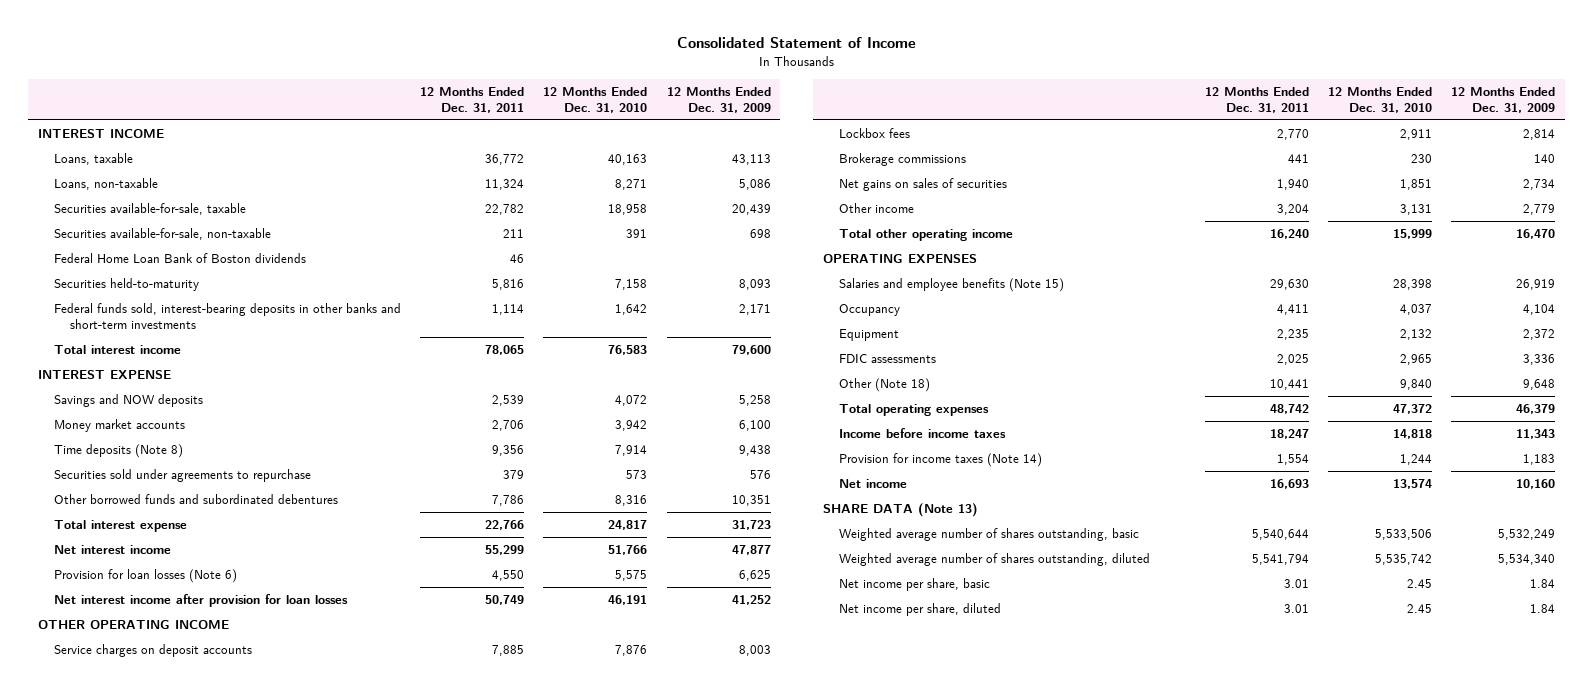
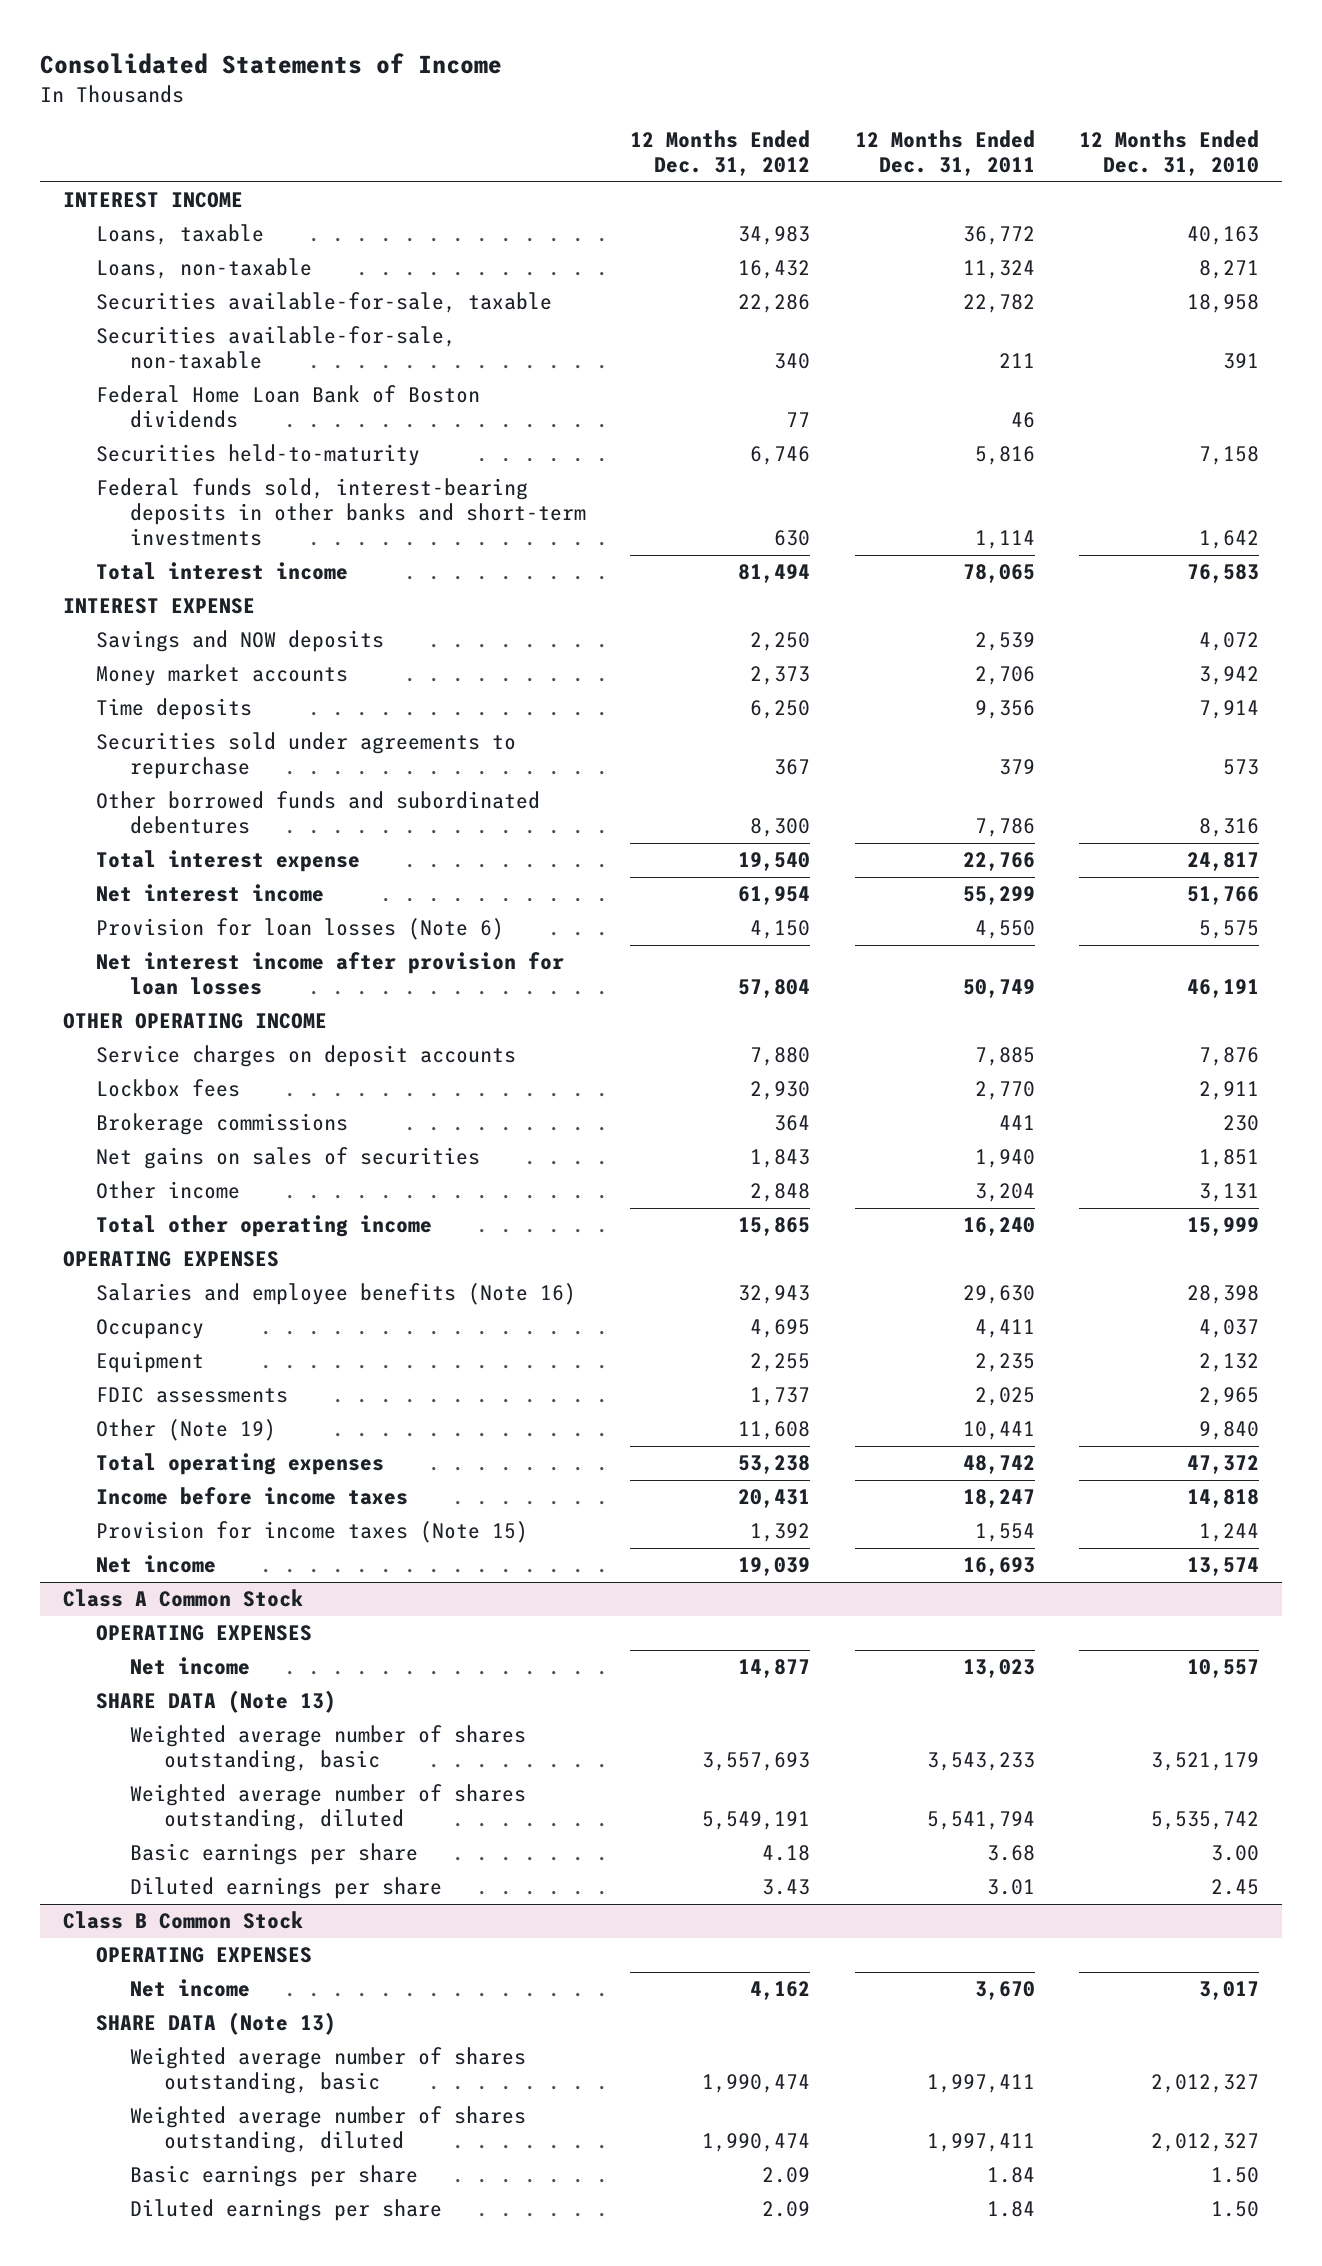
[676,37,916,49] Consolidated Statement of Income -> [40,53,503,75] Consolidated Statements of Income
[666,86,771,113] 12 Months Ended Dec. 31, 2009 -> none
none -> [630,130,811,177] 12 Months Ended Dec. 31, 2012
[54,443,184,458] Time deposits (Note 8) -> [96,698,253,721] Time deposits
[838,277,1064,292] Salaries and employee benefits (Note 15) -> [96,1283,577,1306] Salaries and employee benefits (Note 16)
[838,377,930,392] Other (Note 18) -> [96,1419,277,1442] Other (Note 19)
[838,452,1042,467] Provision for income taxes (Note 14) -> [96,1521,529,1544] Provision for income taxes (Note 15)
none -> [62,1589,303,1608] Class A Common Stock
none -> [96,1625,313,1642] OPERATING EXPENSES
none -> [129,1657,250,1676] Net income
[1251,528,1309,540] 5,540,644 -> [926,1752,1035,1772] 3,543,233
[1375,528,1433,540] 5,533,506 -> [1151,1752,1260,1772] 3,521,179
[838,577,990,591] Net income per share, basic -> [129,1843,418,1866] Basic earnings per share
[1283,578,1309,588] 3.01 -> [986,1845,1035,1862] 3.68
[1407,578,1433,588] 2.45 -> [1211,1845,1260,1862] 3.00
[838,602,1001,616] Net income per share, diluted -> [129,1877,442,1900] Diluted earnings per share
none -> [62,1911,303,1930] Class B Common Stock
none -> [96,1947,313,1964] OPERATING EXPENSES
none -> [129,1979,250,1998] Net income
none -> [96,2012,337,2036] SHARE DATA (Note 13)
none -> [129,2047,526,2095] Weighted average number of shares outstanding, basic
none -> [129,2106,526,2154] Weighted average number of shares outstanding, diluted
none -> [129,2165,418,2188] Basic earnings per share
none -> [129,2199,442,2222] Diluted earnings per share

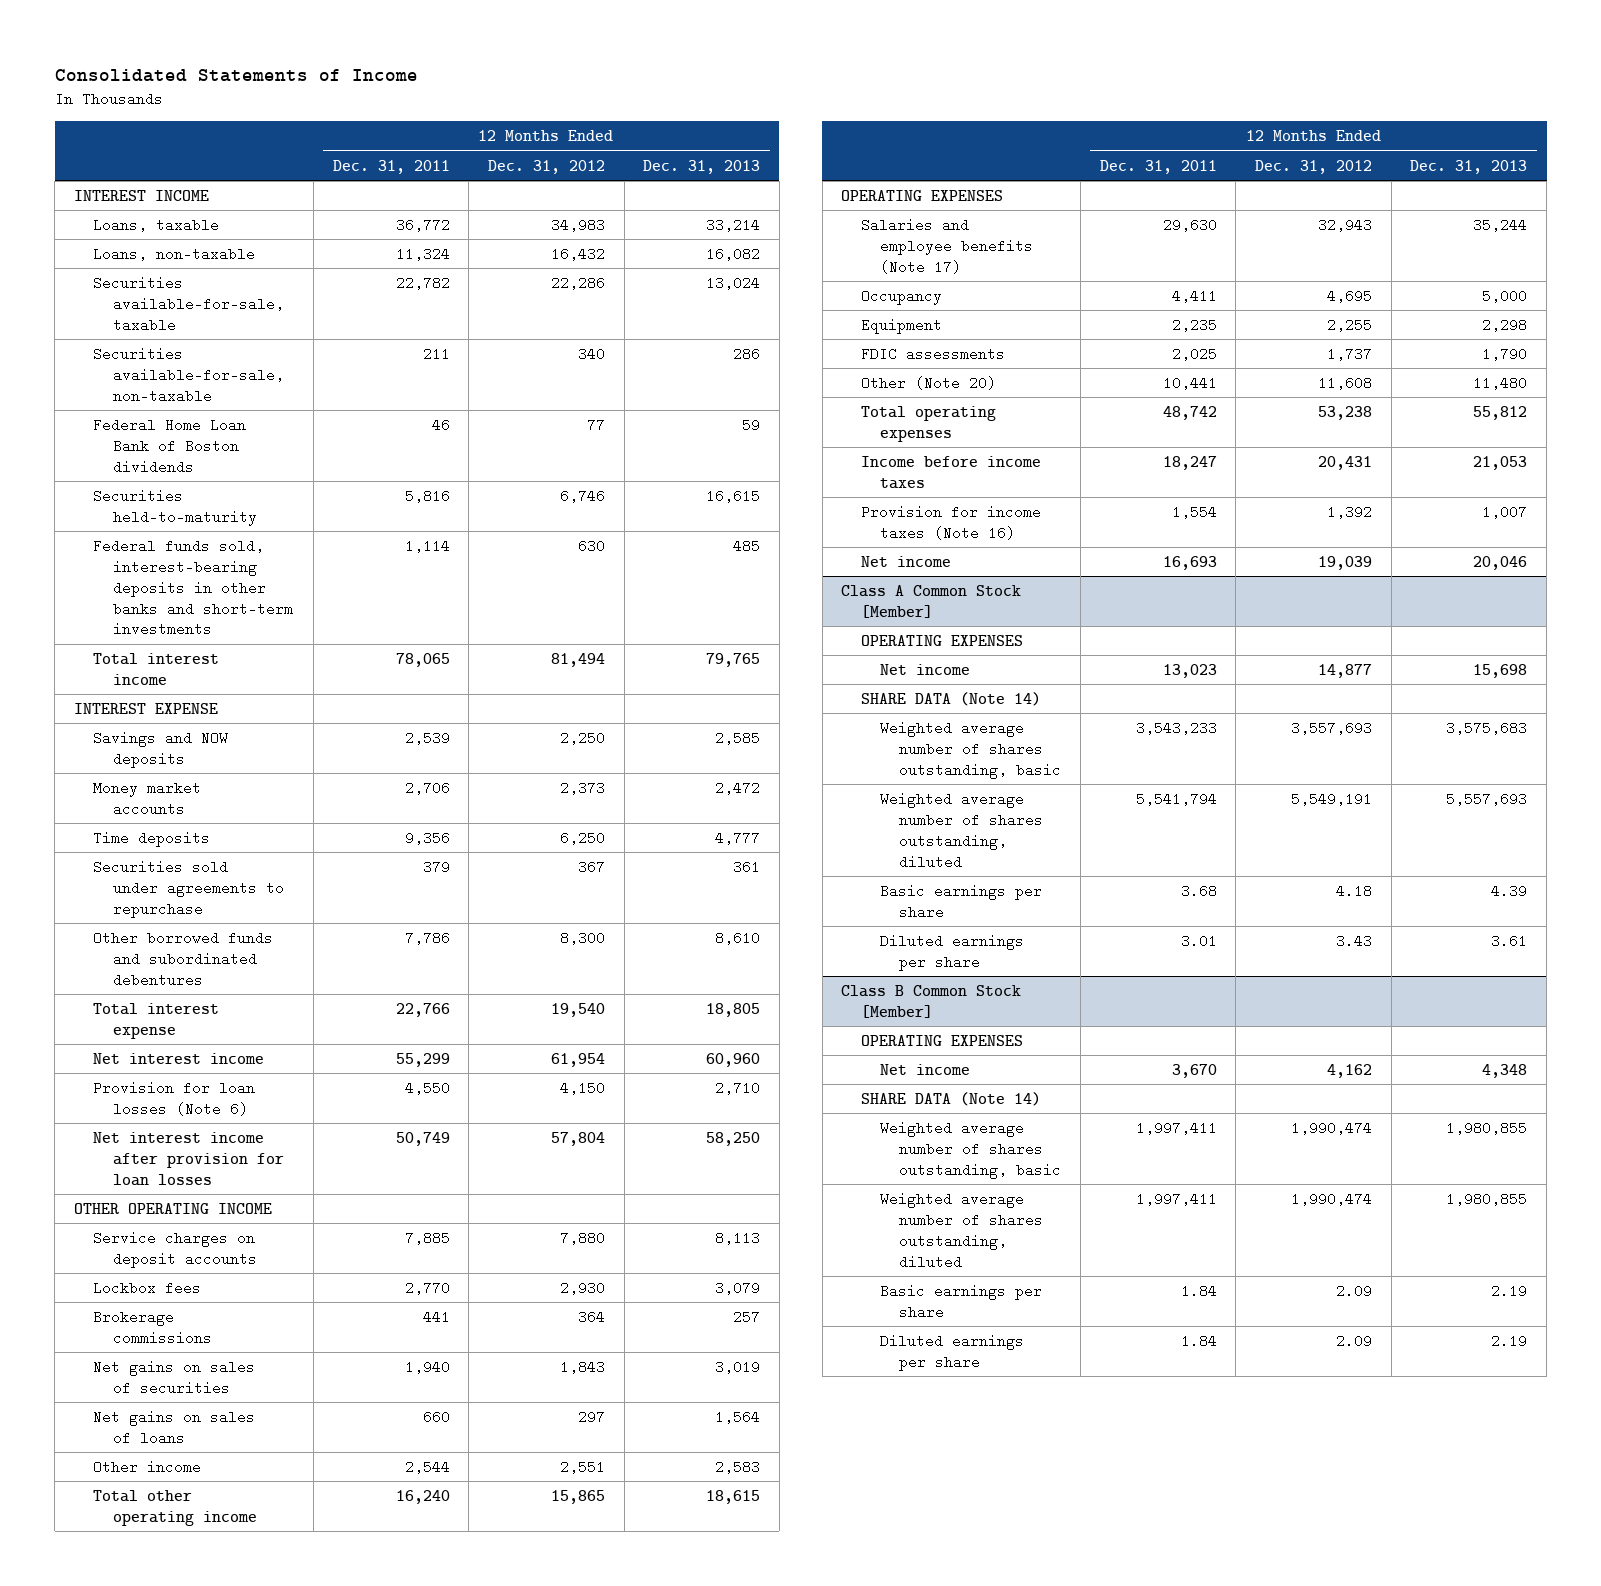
[1079,130,1260,177] 12 Months Ended Dec. 31, 2010 -> none
none -> [643,159,761,174] Dec. 31, 2013
none -> [93,1409,256,1445] Net gains on sales of loans
[750,1183,811,1203] 2,848 -> [559,1459,605,1474] 2,551
[974,1183,1035,1203] 3,204 -> [404,1459,450,1474] 2,544
[96,1283,577,1306] Salaries and employee benefits (Note 16) -> [860,217,1033,274] Salaries and employee benefits (Note 17)
[96,1419,277,1442] Other (Note 19) -> [860,375,996,390] Other (Note 20)
[96,1521,529,1544] Provision for income taxes (Note 15) -> [860,504,1041,540] Provision for income taxes (Note 16)
[62,1589,303,1608] Class A Common Stock -> [841,584,1022,618] Class A Common Stock [Member]
[96,1690,337,1714] SHARE DATA (Note 13) -> [860,691,1041,706] SHARE DATA (Note 14)
[62,1911,303,1930] Class B Common Stock -> [841,984,1022,1018] Class B Common Stock [Member]
[96,2012,337,2036] SHARE DATA (Note 13) -> [860,1091,1041,1106] SHARE DATA (Note 14)

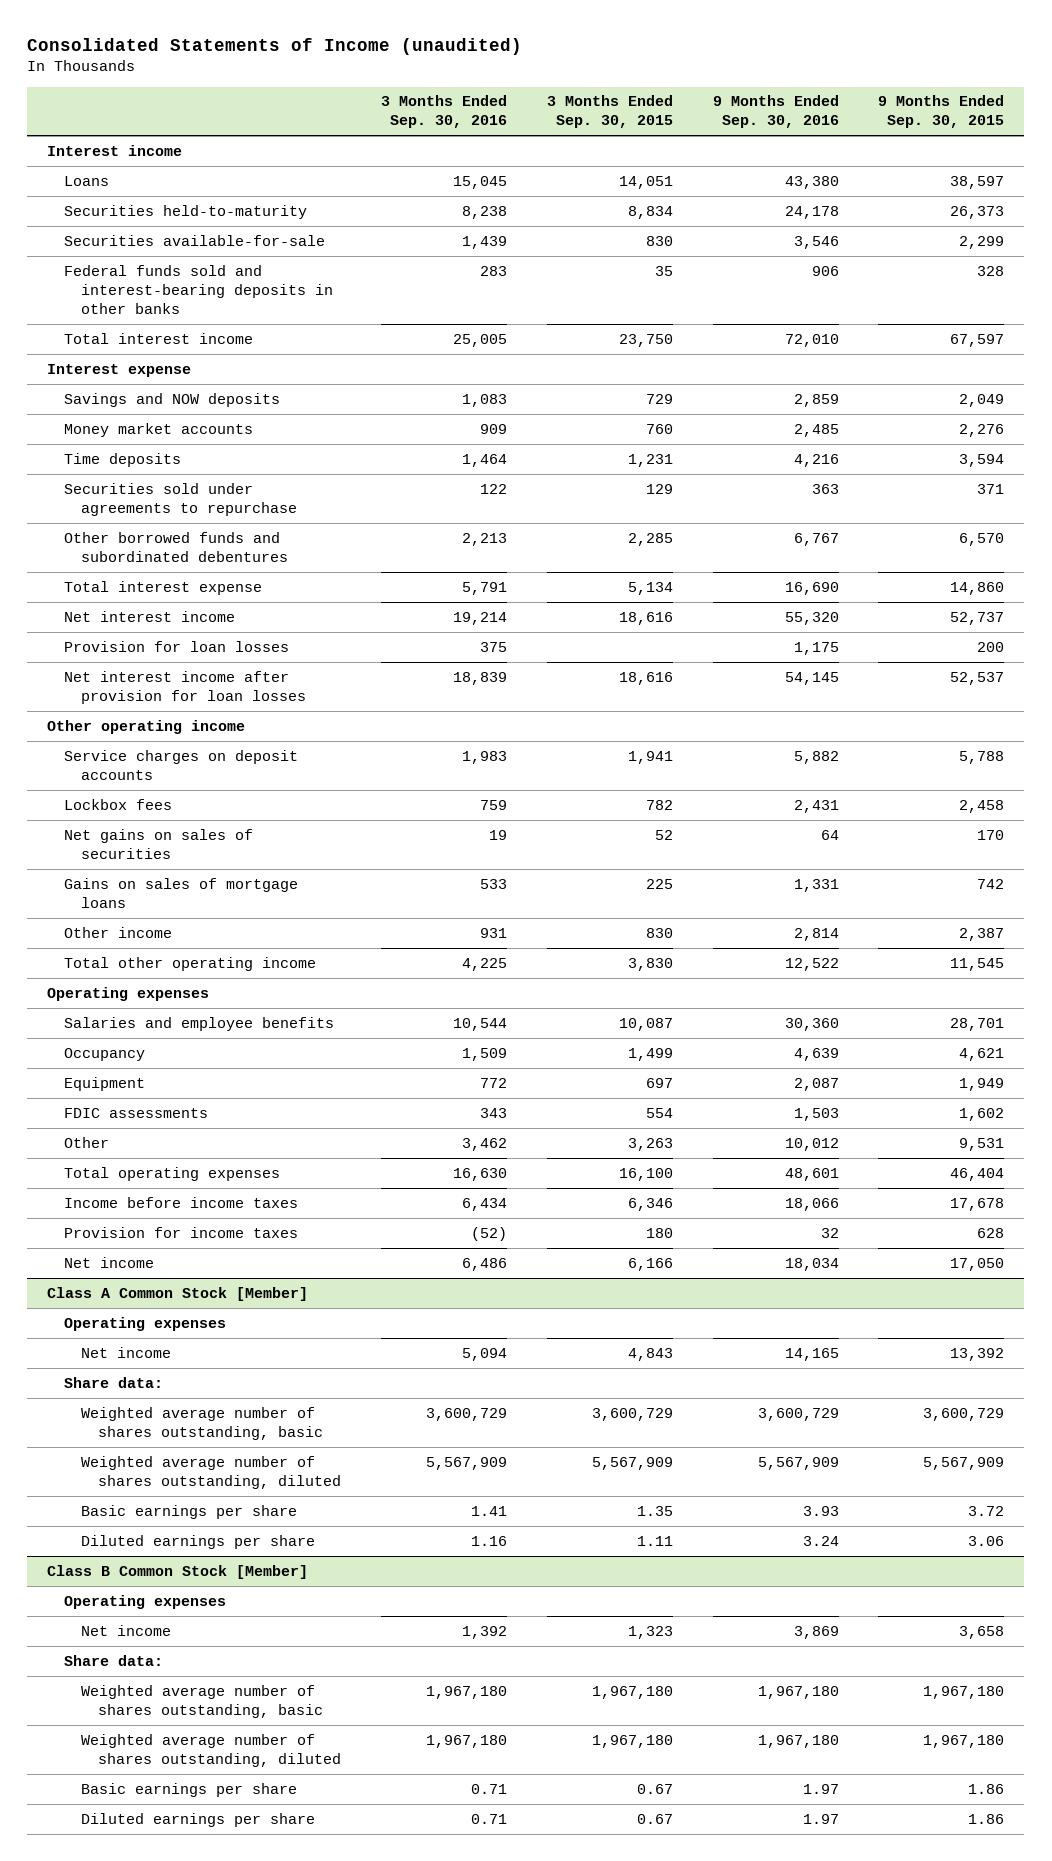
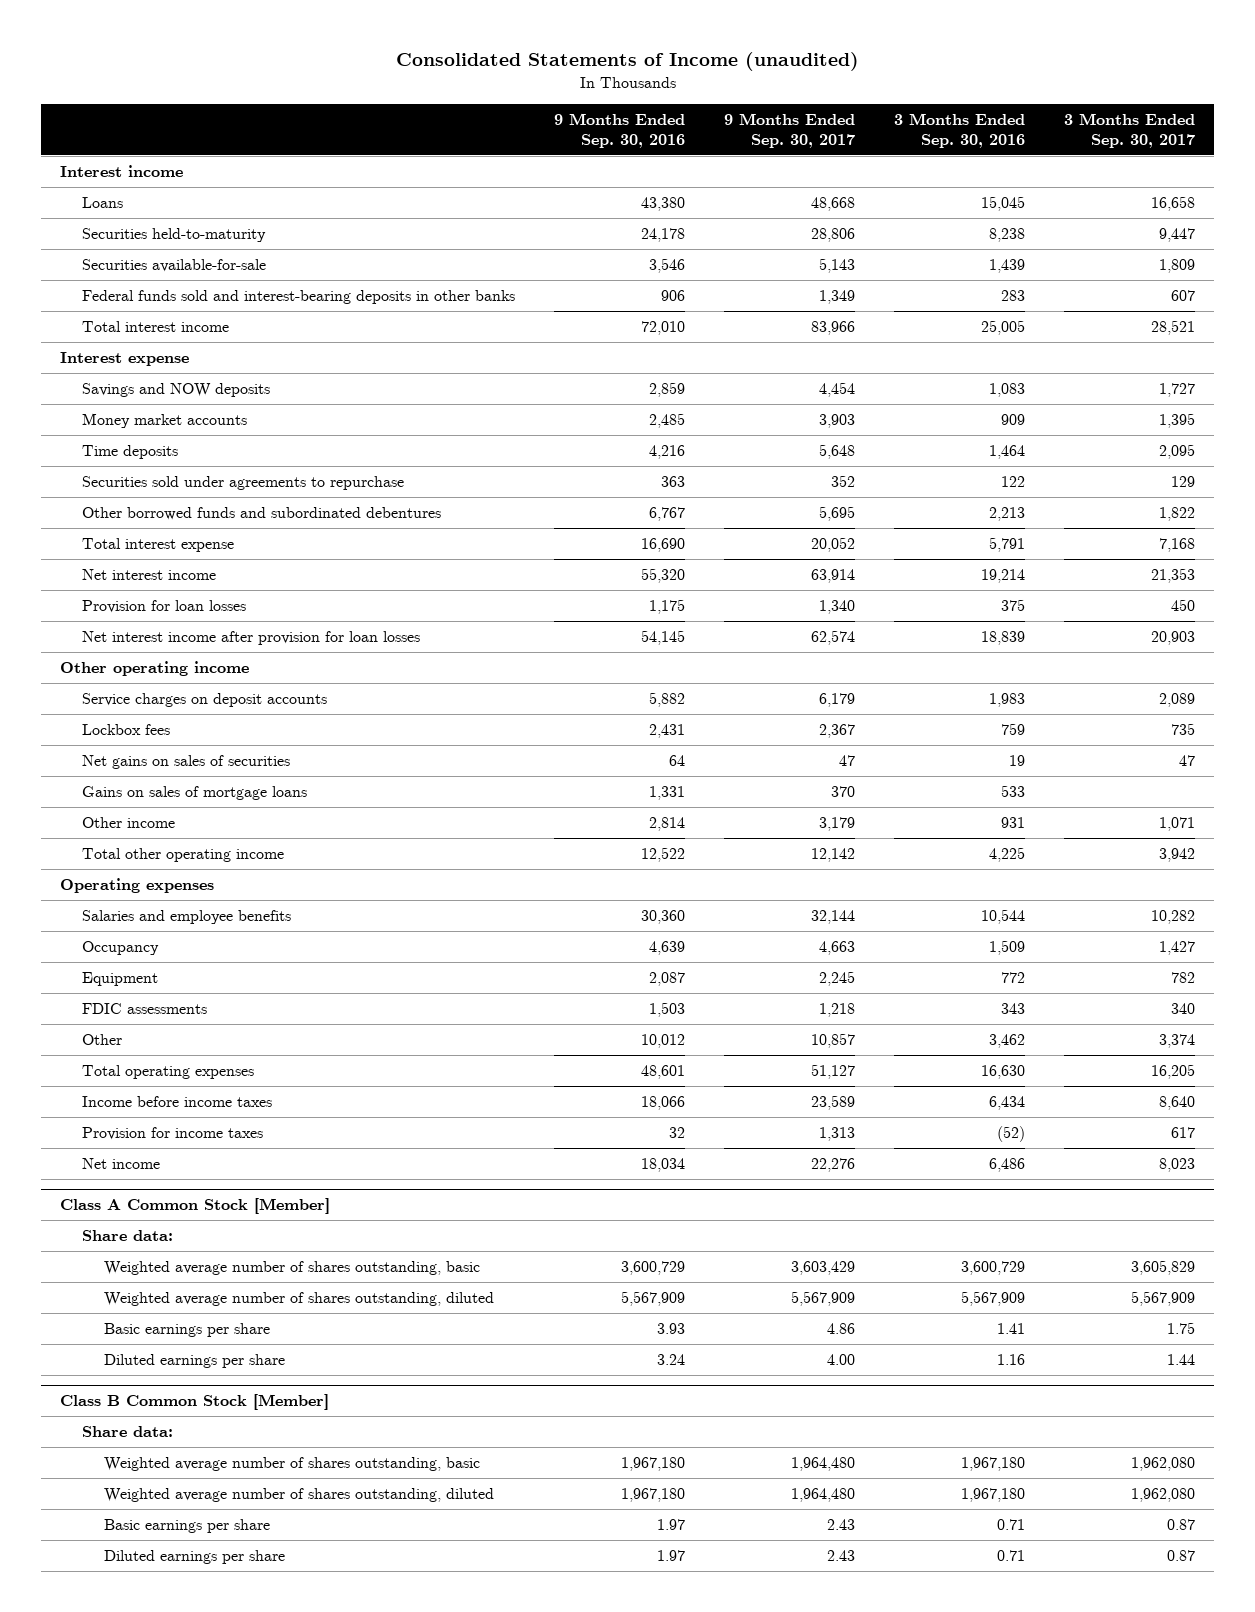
[546,95,673,129] 3 Months Ended Sep. 30, 2015 -> none
[878,95,1005,129] 9 Months Ended Sep. 30, 2015 -> none
none -> [724,112,856,148] 9 Months Ended Sep. 30, 2017
none -> [1063,112,1195,148] 3 Months Ended Sep. 30, 2017
[64,1316,227,1331] Operating expenses -> none
[81,1346,172,1358] Net income -> none
[64,1594,227,1609] Operating expenses -> none
[81,1624,172,1636] Net income -> none

